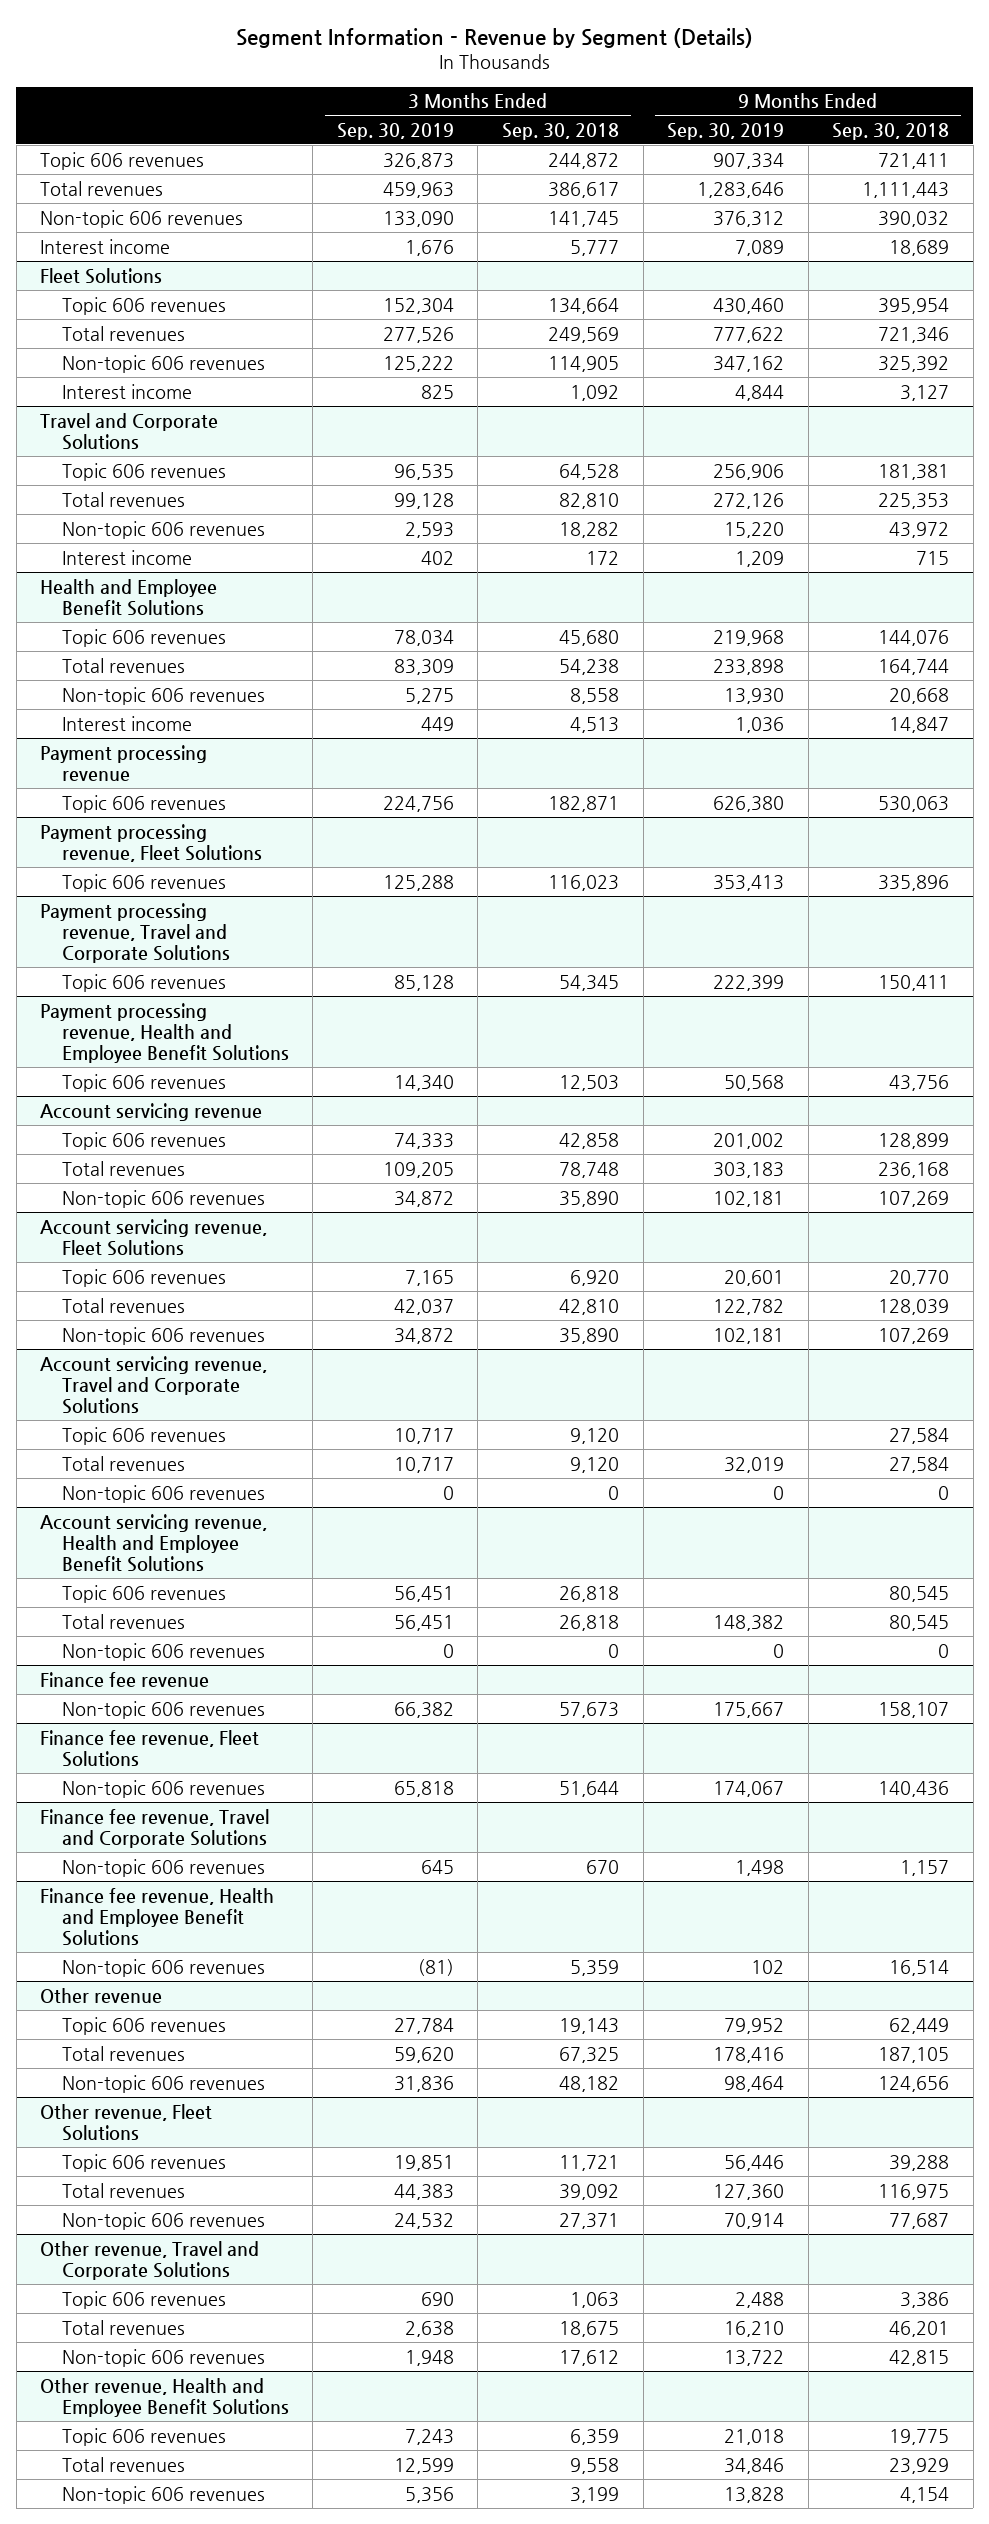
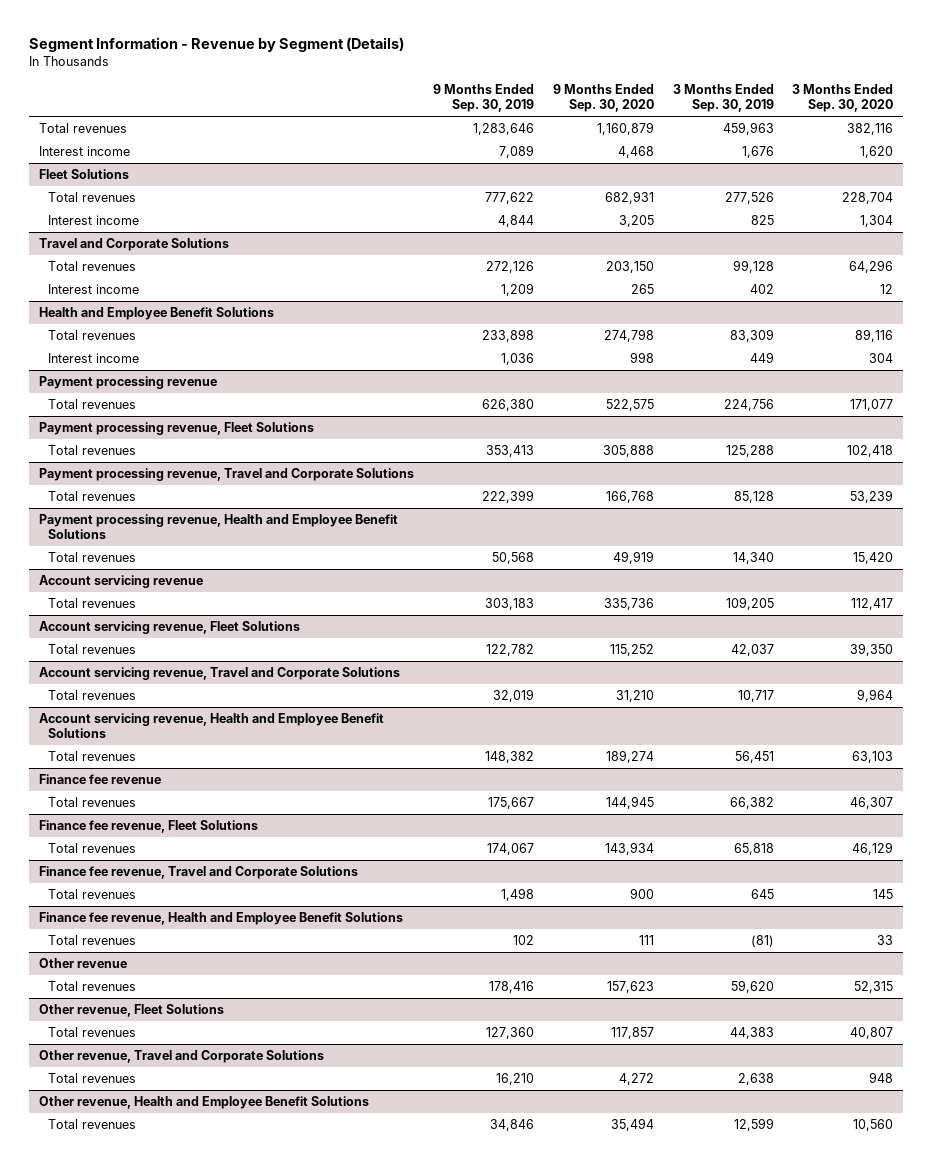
[502,122,620,140] Sep. 30, 2018 -> none
[832,122,950,140] Sep. 30, 2018 -> none
none -> [552,84,654,112] 9 Months Ended Sep. 30, 2020
none -> [792,84,894,112] 3 Months Ended Sep. 30, 2020
[40,151,205,170] Topic 606 revenues -> none
[40,209,244,228] Non-topic 606 revenues -> none
[61,296,226,315] Topic 606 revenues -> none
[61,354,265,373] Non-topic 606 revenues -> none
[61,462,226,481] Topic 606 revenues -> none
[61,520,265,539] Non-topic 606 revenues -> none
[61,628,226,647] Topic 606 revenues -> none
[61,686,265,705] Non-topic 606 revenues -> none
[61,794,226,813] Topic 606 revenues -> [47,399,136,410] Total revenues
[61,873,226,892] Topic 606 revenues -> [47,445,136,456] Total revenues
[61,973,226,992] Topic 606 revenues -> [47,491,136,502] Total revenues
[61,1073,226,1092] Topic 606 revenues -> [47,552,136,563] Total revenues
[61,1131,226,1150] Topic 606 revenues -> none
[61,1189,265,1208] Non-topic 606 revenues -> none
[61,1268,226,1287] Topic 606 revenues -> none
[61,1326,265,1345] Non-topic 606 revenues -> none
[61,1426,226,1445] Topic 606 revenues -> none
[61,1484,265,1503] Non-topic 606 revenues -> none
[61,1584,226,1603] Topic 606 revenues -> none
[61,1642,265,1661] Non-topic 606 revenues -> none
[61,1700,265,1719] Non-topic 606 revenues -> [47,797,136,808] Total revenues
[61,1779,265,1798] Non-topic 606 revenues -> [47,843,136,854] Total revenues
[61,1858,265,1877] Non-topic 606 revenues -> [47,889,136,900] Total revenues
[61,1958,265,1977] Non-topic 606 revenues -> [47,935,136,946] Total revenues
[61,2016,226,2035] Topic 606 revenues -> none
[61,2074,265,2093] Non-topic 606 revenues -> none
[61,2153,226,2172] Topic 606 revenues -> none
[61,2211,265,2230] Non-topic 606 revenues -> none
[61,2290,226,2309] Topic 606 revenues -> none
[61,2348,265,2367] Non-topic 606 revenues -> none
[61,2427,226,2446] Topic 606 revenues -> none
[61,2485,265,2504] Non-topic 606 revenues -> none

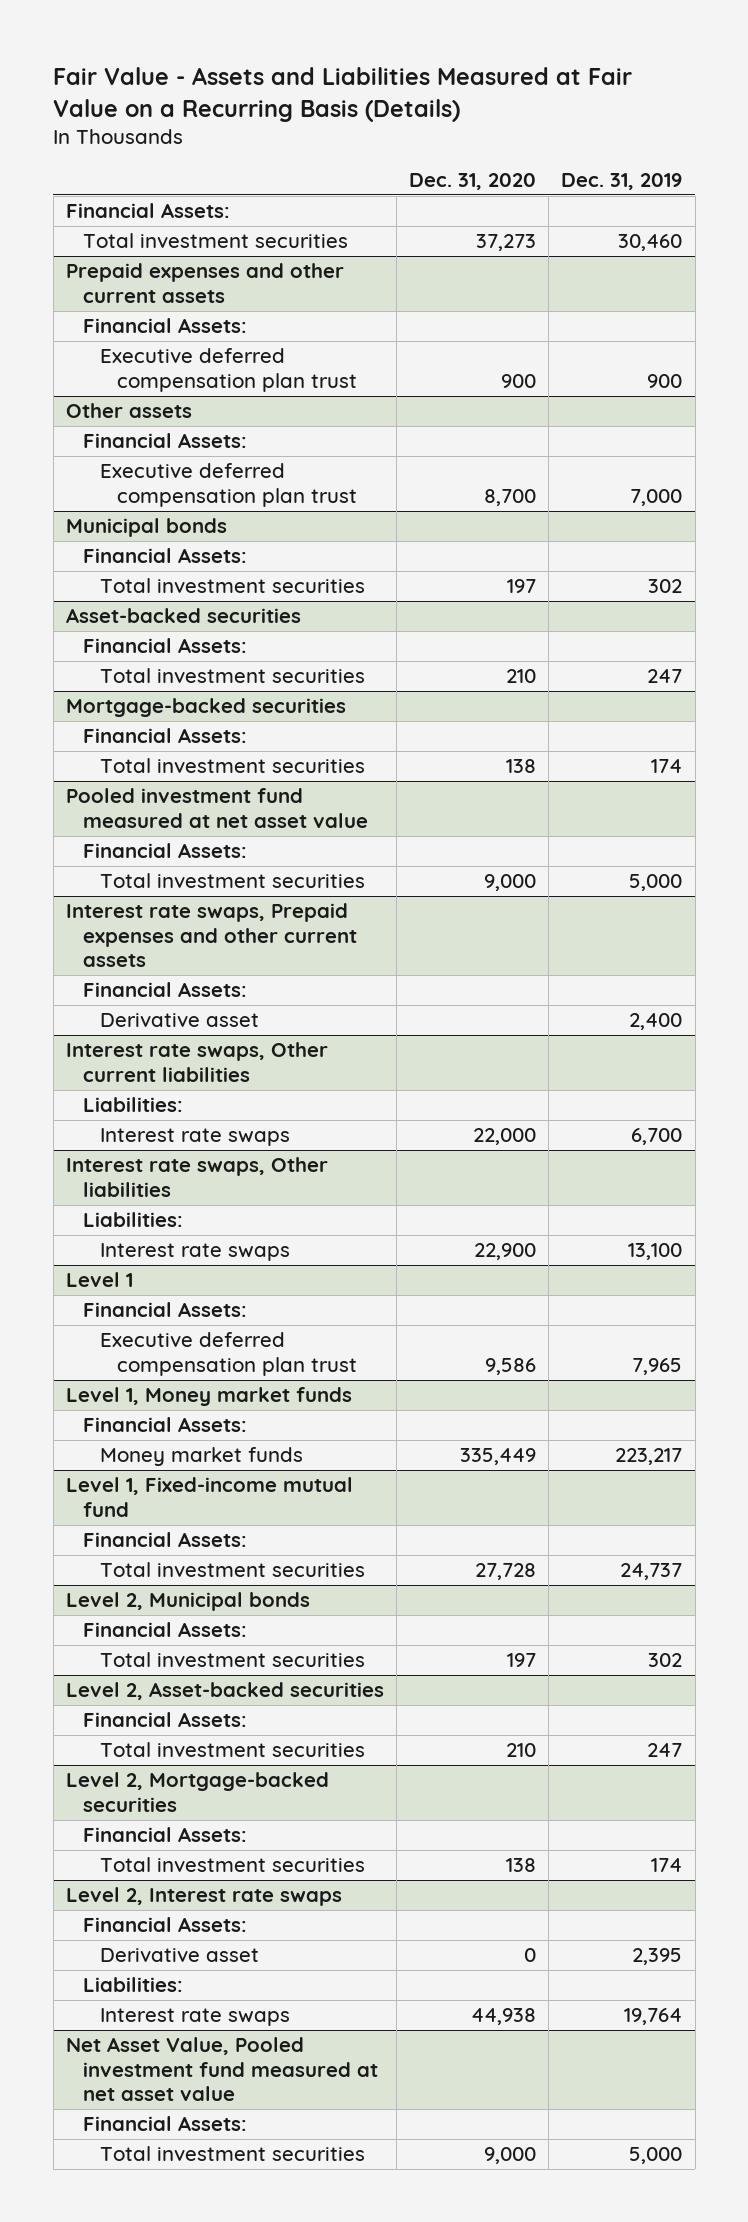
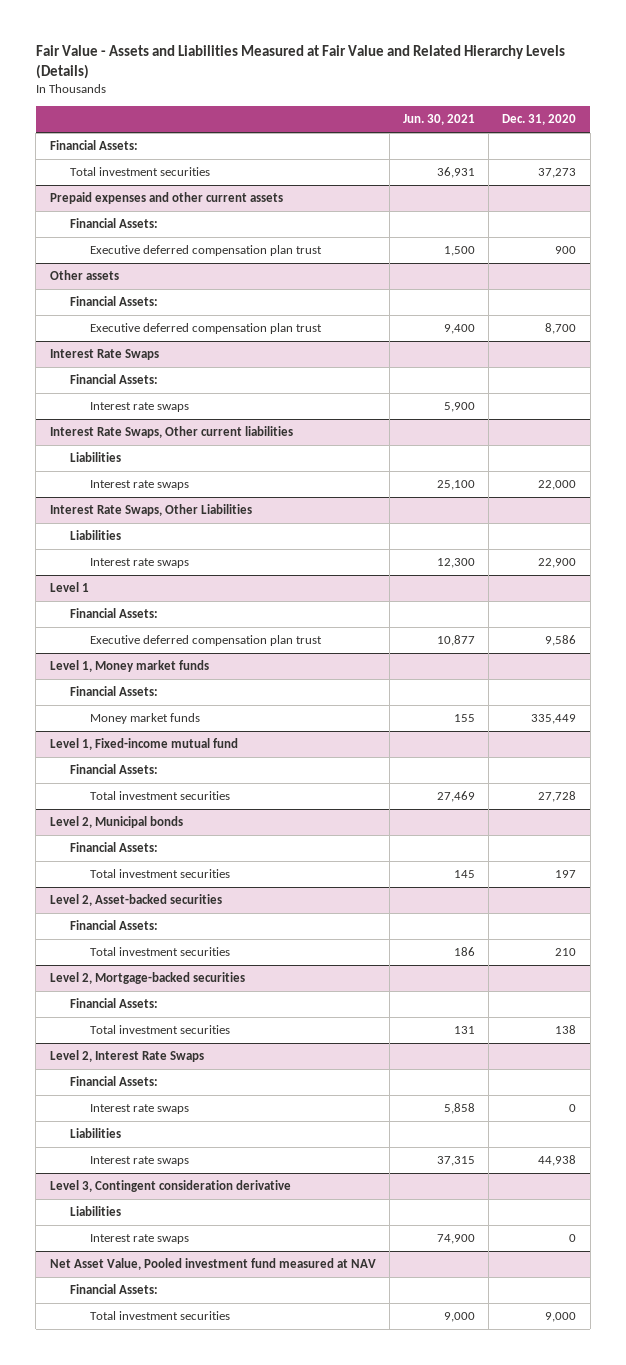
[53,66,633,122] Fair Value - Assets and Liabilities Measured at Fair Value on a Recurring Basis (Details) -> [35,44,565,79] Fair Value - Assets and Liabilities Measured at Fair Value and Related Hierarchy Levels (Details)
[561,172,683,190] Dec. 31, 2019 -> none
none -> [402,114,475,126] Jun. 30, 2021
[65,518,227,538] Municipal bonds -> none
[82,548,247,564] Financial Assets: -> none
[99,578,365,594] Total investment securities -> none
[65,608,301,624] Asset-backed securities -> none
[82,638,247,654] Financial Assets: -> none
[99,668,365,684] Total investment securities -> none
[65,698,346,718] Mortgage-backed securities -> none
[82,728,247,744] Financial Assets: -> none
[99,758,365,774] Total investment securities -> none
[65,788,368,828] Pooled investment fund measured at net asset value -> none
[82,843,247,859] Financial Assets: -> none
[99,873,365,889] Total investment securities -> none
[65,903,357,967] Interest rate swaps, Prepaid expenses and other current assets -> none
none -> [49,349,159,361] Interest Rate Swaps
[99,1013,259,1028] Derivative asset -> [89,402,189,413] Interest rate swaps
[65,1042,328,1082] Interest rate swaps, Other current liabilities -> [49,426,293,439] Interest Rate Swaps, Other current liabilities
[82,1097,183,1113] Liabilities: -> [69,452,121,463] Liabilities
[65,1157,328,1197] Interest rate swaps, Other liabilities -> [49,504,252,517] Interest Rate Swaps, Other Liabilities
[82,1212,183,1228] Liabilities: -> [69,530,121,541] Liabilities
[65,1887,342,1907] Level 2, Interest rate swaps -> [49,1050,204,1063] Level 2, Interest Rate Swaps
[99,1948,259,1963] Derivative asset -> [89,1104,189,1115] Interest rate swaps
[82,1977,183,1993] Liabilities: -> [69,1128,121,1139] Liabilities
none -> [49,1180,291,1193] Level 3, Contingent consideration derivative
none -> [69,1206,121,1217] Liabilities
none -> [89,1234,189,1245] Interest rate swaps
[65,2037,378,2101] Net Asset Value, Pooled investment fund measured at net asset value -> [49,1258,376,1271] Net Asset Value, Pooled investment fund measured at NAV

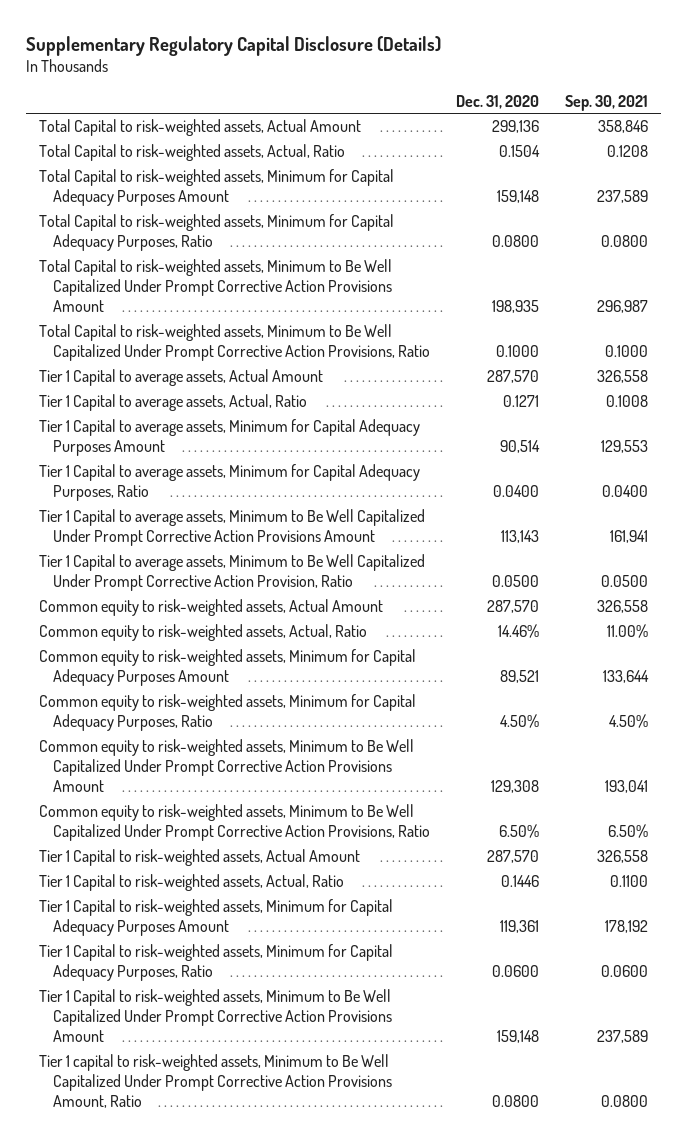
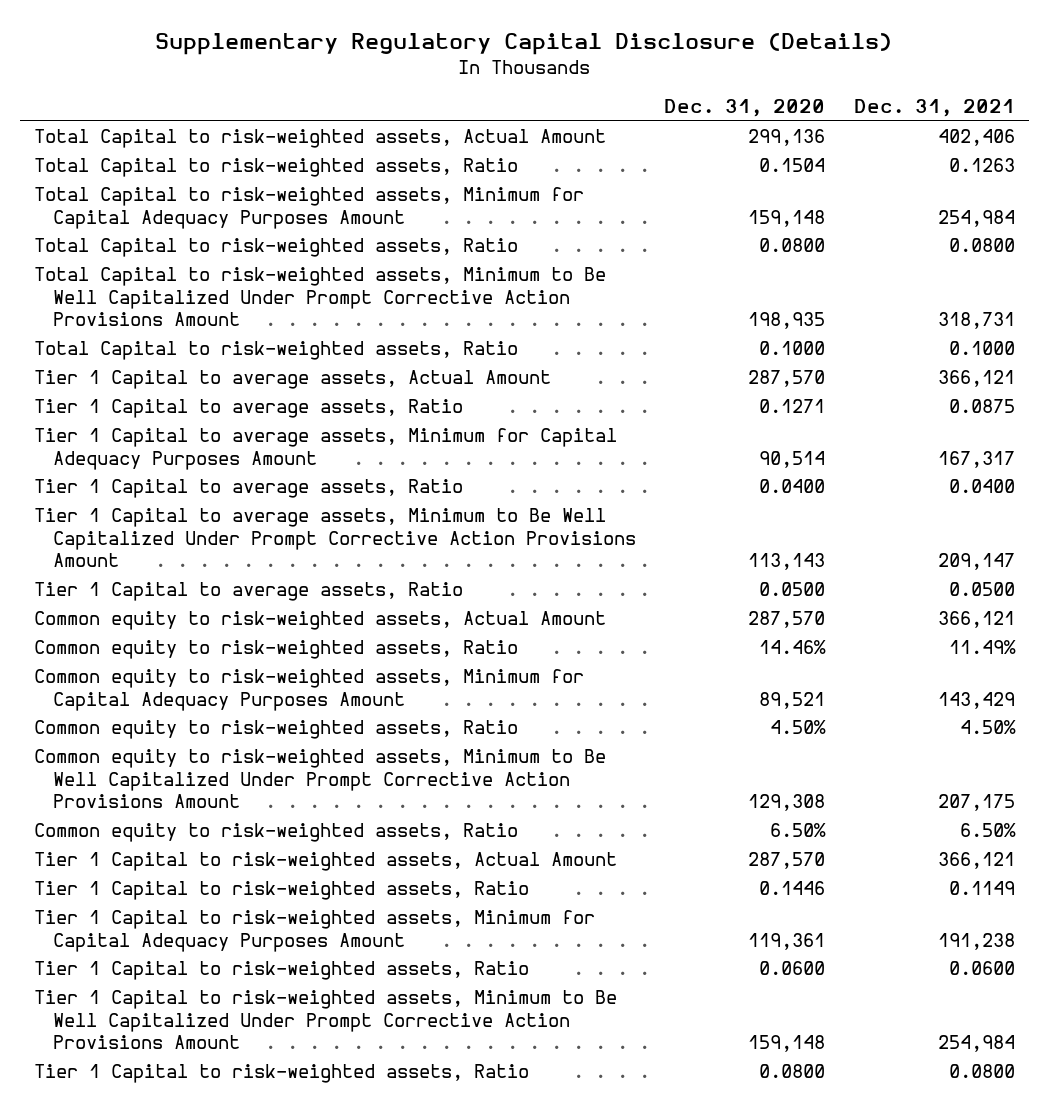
[564,94,648,111] Sep. 30, 2021 -> none
none -> [853,99,1015,118] Dec. 31, 2021
[38,144,345,162] Total Capital to risk-weighted assets, Actual, Ratio -> [34,158,519,178] Total Capital to risk-weighted assets, Ratio
[38,214,394,252] Total Capital to risk-weighted assets, Minimum for Capital Adequacy Purposes, Ratio -> [34,238,519,258] Total Capital to risk-weighted assets, Ratio
[38,324,430,362] Total Capital to risk-weighted assets, Minimum to Be Well Capitalized Under Prompt Corrective Action Provisions, Ratio -> [34,341,519,361] Total Capital to risk-weighted assets, Ratio
[38,394,307,412] Tier 1 Capital to average assets, Actual, Ratio -> [34,399,464,419] Tier 1 Capital to average assets, Ratio
[38,464,420,502] Tier 1 Capital to average assets, Minimum for Capital Adequacy Purposes, Ratio -> [34,479,464,499] Tier 1 Capital to average assets, Ratio
[38,554,425,592] Tier 1 Capital to average assets, Minimum to Be Well Capitalized Under Prompt Corrective Action Provision, Ratio -> [34,582,464,602] Tier 1 Capital to average assets, Ratio
[38,624,367,642] Common equity to risk-weighted assets, Actual, Ratio -> [34,640,519,660] Common equity to risk-weighted assets, Ratio
[38,694,416,732] Common equity to risk-weighted assets, Minimum for Capital Adequacy Purposes, Ratio -> [34,720,519,740] Common equity to risk-weighted assets, Ratio
[38,804,430,842] Common equity to risk-weighted assets, Minimum to Be Well Capitalized Under Prompt Corrective Action Provisions, Ratio -> [34,823,519,843] Common equity to risk-weighted assets, Ratio
[38,874,344,892] Tier 1 Capital to risk-weighted assets, Actual, Ratio -> [34,881,530,901] Tier 1 Capital to risk-weighted assets, Ratio
[38,944,393,982] Tier 1 Capital to risk-weighted assets, Minimum for Capital Adequacy Purposes, Ratio -> [34,961,530,981] Tier 1 Capital to risk-weighted assets, Ratio
[38,1054,392,1109] Tier 1 capital to risk-weighted assets, Minimum to Be Well Capitalized Under Prompt Corrective Action Provisions Amount, Ratio -> [34,1064,530,1084] Tier 1 Capital to risk-weighted assets, Ratio

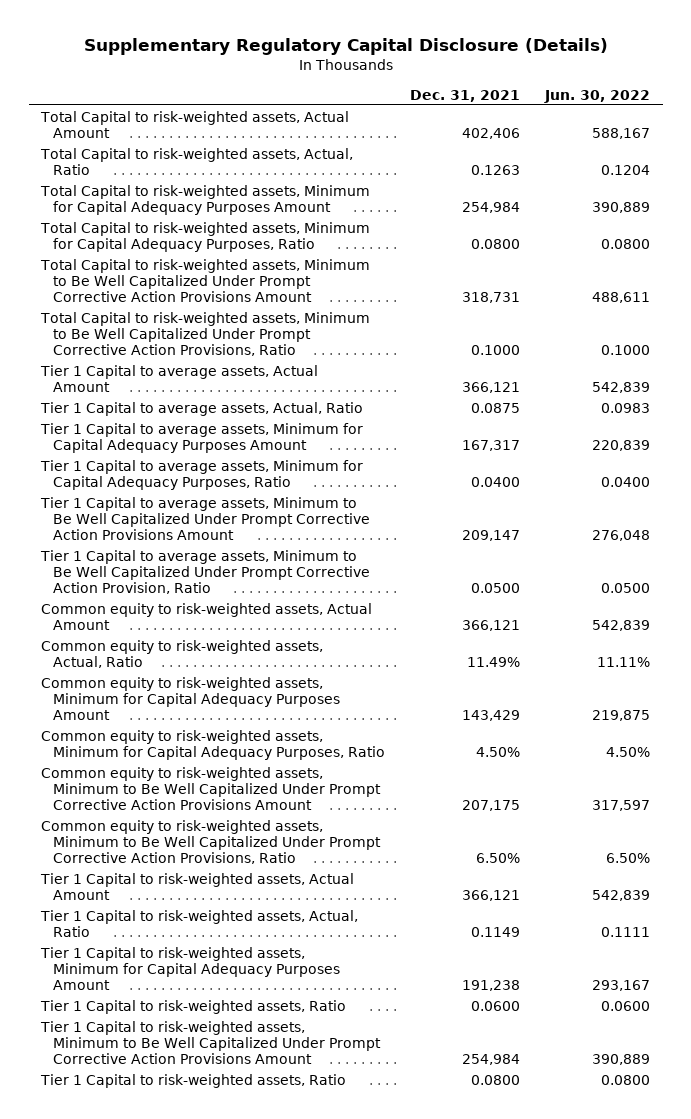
[664,99,826,118] Dec. 31, 2020 -> none
none -> [544,89,651,103] Jun. 30, 2022
[34,158,519,178] Total Capital to risk-weighted assets, Ratio -> [40,147,354,175] Total Capital to risk-weighted assets, Actual, Ratio
[34,238,519,258] Total Capital to risk-weighted assets, Ratio -> [40,221,371,252] Total Capital to risk-weighted assets, Minimum for Capital Adequacy Purposes, Ratio
[34,341,519,361] Total Capital to risk-weighted assets, Ratio -> [40,311,371,357] Total Capital to risk-weighted assets, Minimum to Be Well Capitalized Under Prompt Corrective Action Provisions, Ratio
[34,399,464,419] Tier 1 Capital to average assets, Ratio -> [40,401,364,416] Tier 1 Capital to average assets, Actual, Ratio
[34,479,464,499] Tier 1 Capital to average assets, Ratio -> [40,459,364,490] Tier 1 Capital to average assets, Minimum for Capital Adequacy Purposes, Ratio
[34,582,464,602] Tier 1 Capital to average assets, Ratio -> [40,549,370,595] Tier 1 Capital to average assets, Minimum to Be Well Capitalized Under Prompt Corrective Action Provision, Ratio
[34,640,519,660] Common equity to risk-weighted assets, Ratio -> [41,639,324,668] Common equity to risk-weighted assets, Actual, Ratio
[34,720,519,740] Common equity to risk-weighted assets, Ratio -> [41,729,385,760] Common equity to risk-weighted assets, Minimum for Capital Adequacy Purposes, Ratio
[34,823,519,843] Common equity to risk-weighted assets, Ratio -> [41,819,381,865] Common equity to risk-weighted assets, Minimum to Be Well Capitalized Under Prompt Corrective Action Provisions, Ratio
[34,881,530,901] Tier 1 Capital to risk-weighted assets, Ratio -> [40,909,359,937] Tier 1 Capital to risk-weighted assets, Actual, Ratio

